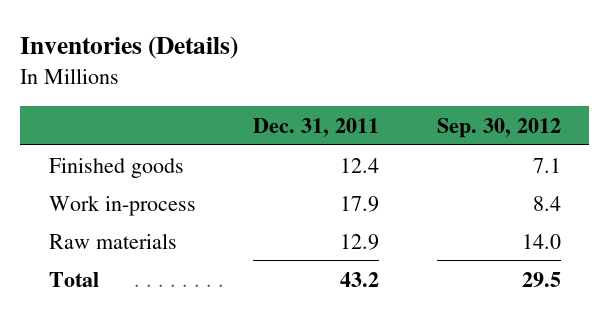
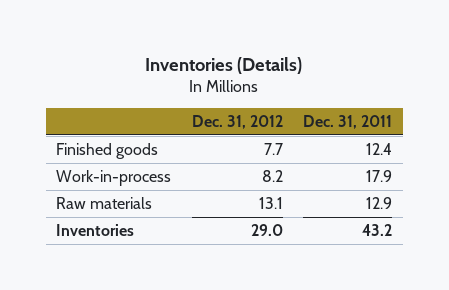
[436,117,561,138] Sep. 30, 2012 -> none
none -> [191,115,283,130] Dec. 31, 2012
[48,194,196,216] Work in-process -> [56,169,172,186] Work-in-process
[48,271,99,287] Total -> [56,223,135,236] Inventories

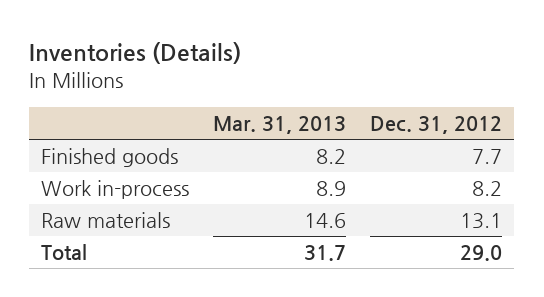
[303,115,393,130] Dec. 31, 2011 -> none
none -> [213,116,347,135] Mar. 31, 2013
[56,169,172,186] Work-in-process -> [41,180,190,200] Work in-process
[56,223,135,236] Inventories -> [41,244,88,261] Total

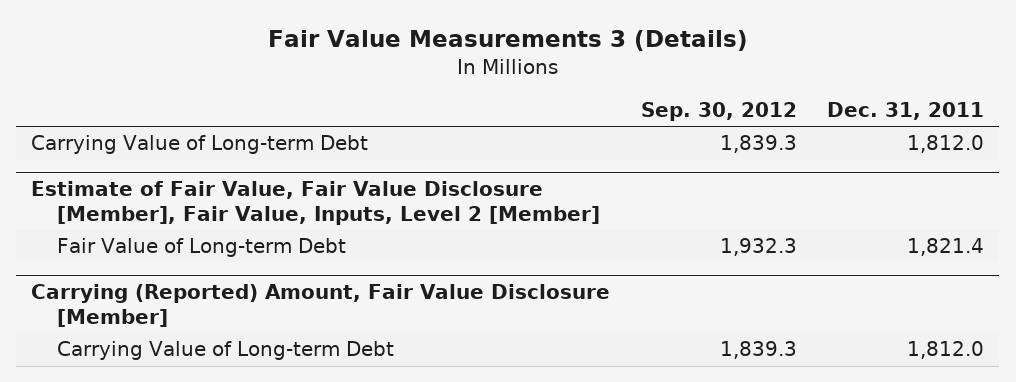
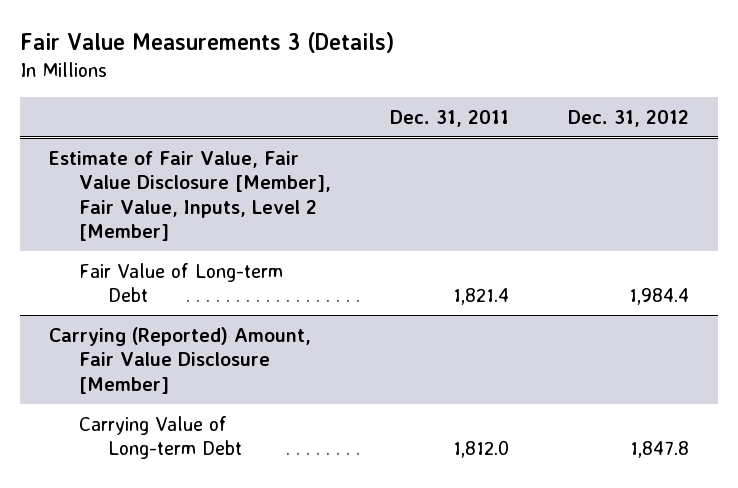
[640,102,797,122] Sep. 30, 2012 -> none
none -> [567,109,689,127] Dec. 31, 2012
[31,135,369,155] Carrying Value of Long-term Debt -> none

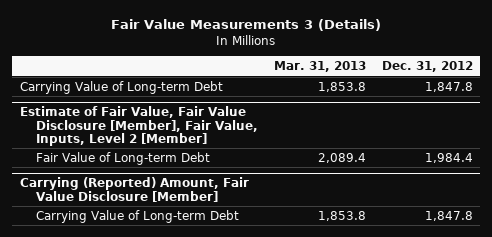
[389,109,509,127] Dec. 31, 2011 -> none
none -> [273,61,366,73] Mar. 31, 2013
none -> [19,80,223,94] Carrying Value of Long-term Debt

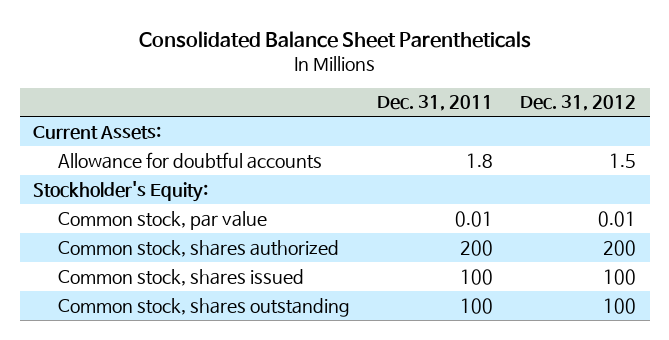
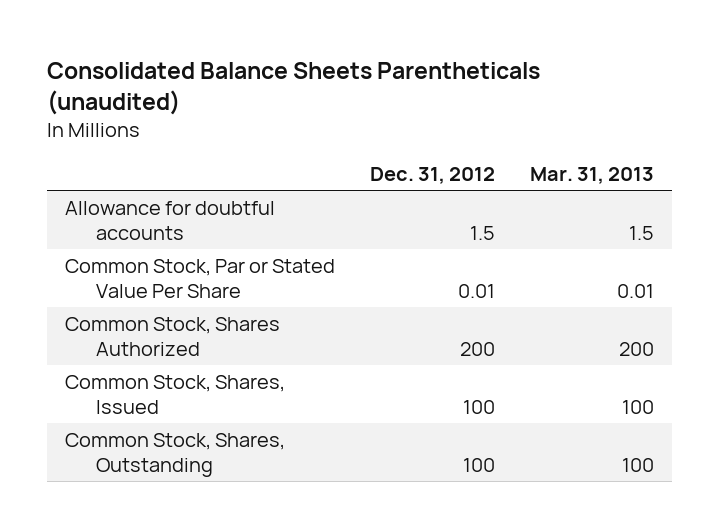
[138,30,531,48] Consolidated Balance Sheet Parentheticals -> [47,61,541,115] Consolidated Balance Sheets Parentheticals (unaudited)
[376,95,493,112] Dec. 31, 2011 -> none
none -> [530,166,655,184] Mar. 31, 2013
[33,125,162,140] Current Assets: -> none
[33,180,209,202] Stockholder's Equity: -> none
[57,210,267,230] Common stock, par value -> [64,258,335,298] Common Stock, Par or Stated Value Per Share
[57,239,339,257] Common stock, shares authorized -> [64,316,280,356] Common Stock, Shares Authorized
[57,268,304,286] Common stock, shares issued -> [64,374,285,414] Common Stock, Shares, Issued
[57,297,350,317] Common stock, shares outstanding -> [64,432,285,477] Common Stock, Shares, Outstanding

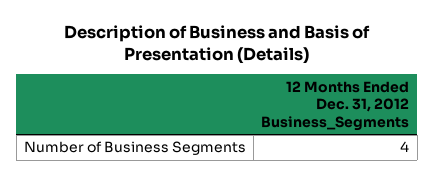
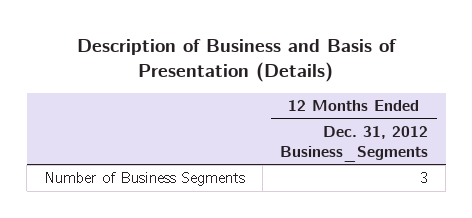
[400,141,410,153] 4 -> [420,172,429,184] 3

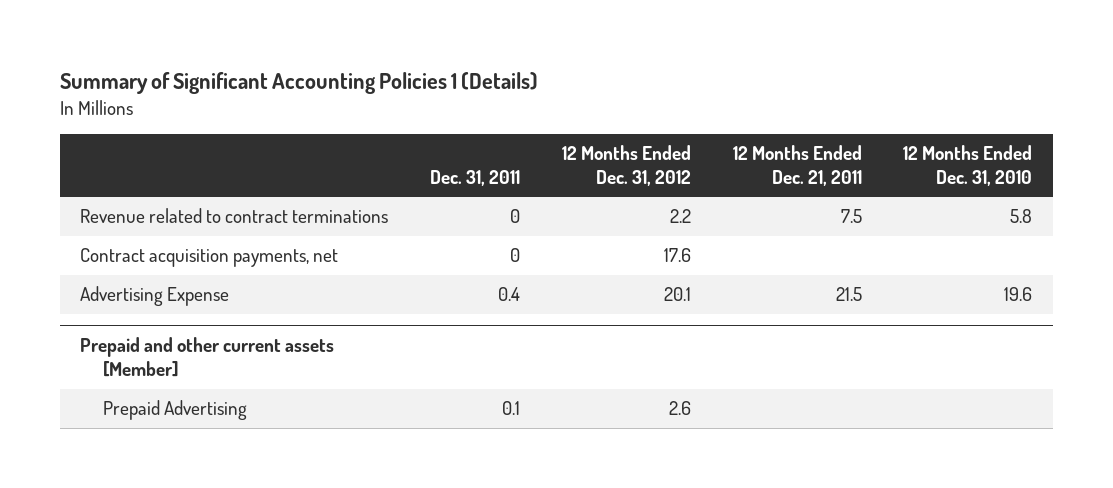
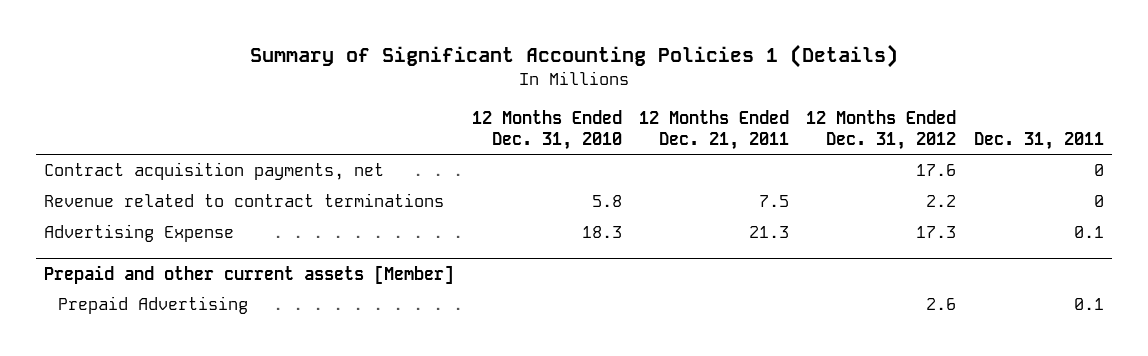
[80,208,389,224] Revenue related to contract terminations -> [44,193,445,208] Revenue related to contract terminations
[498,287,521,302] 0.4 -> [1073,226,1104,239] 0.1
[663,287,691,302] 20.1 -> [916,226,957,239] 17.3
[835,287,862,302] 21.5 -> [748,226,789,239] 21.3
[1004,287,1033,302] 19.6 -> [581,226,622,239] 18.3

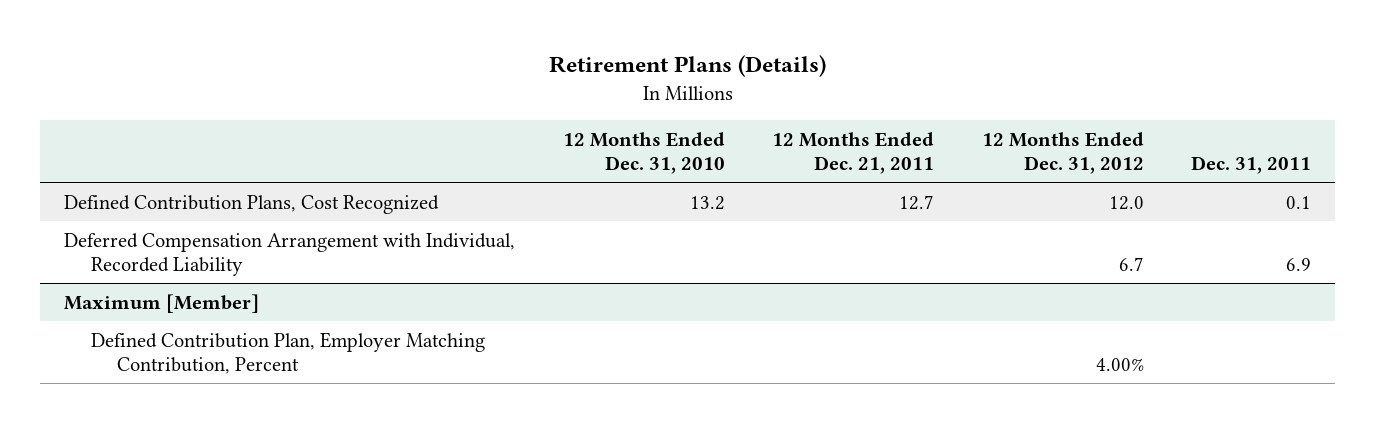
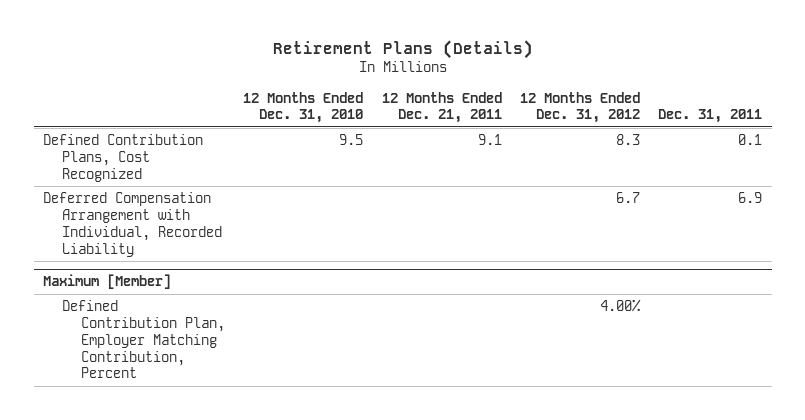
[689,195,725,210] 13.2 -> [339,133,364,145] 9.5
[899,194,935,210] 12.7 -> [477,133,502,145] 9.1
[1108,195,1144,210] 12.0 -> [615,133,640,145] 8.3

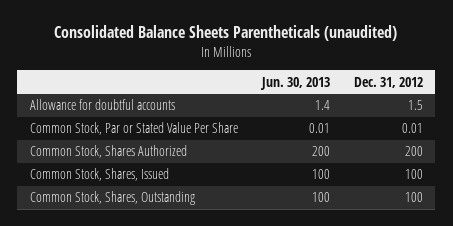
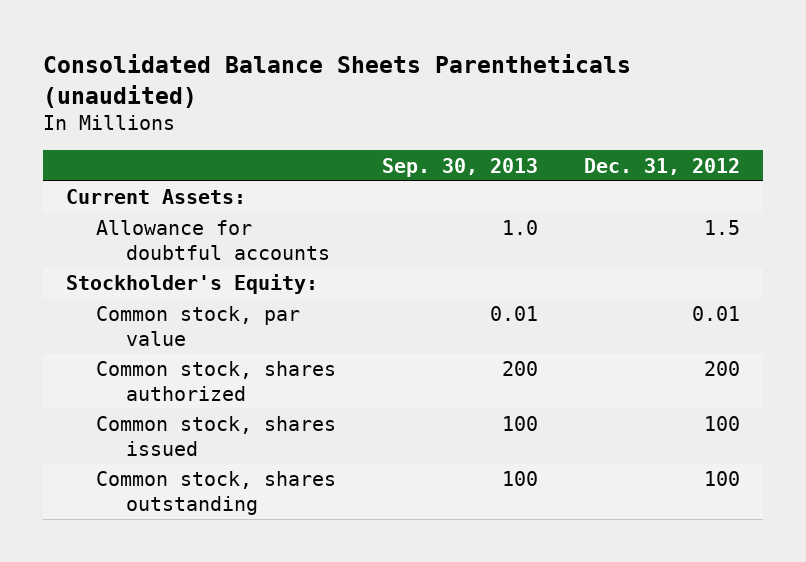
[259,76,330,90] Jun. 30, 2013 -> none
none -> [381,157,538,177] Sep. 30, 2013
none -> [65,189,246,205] Current Assets:
none -> [65,274,318,295] Stockholder's Equity:
[29,122,238,136] Common Stock, Par or Stated Value Per Share -> [95,306,300,346] Common stock, par value
[29,145,187,159] Common Stock, Shares Authorized -> [95,361,336,401] Common stock, shares authorized
[29,168,169,182] Common Stock, Shares, Issued -> [95,416,336,456] Common stock, shares issued
[29,191,195,206] Common Stock, Shares, Outstanding -> [95,471,336,515] Common stock, shares outstanding

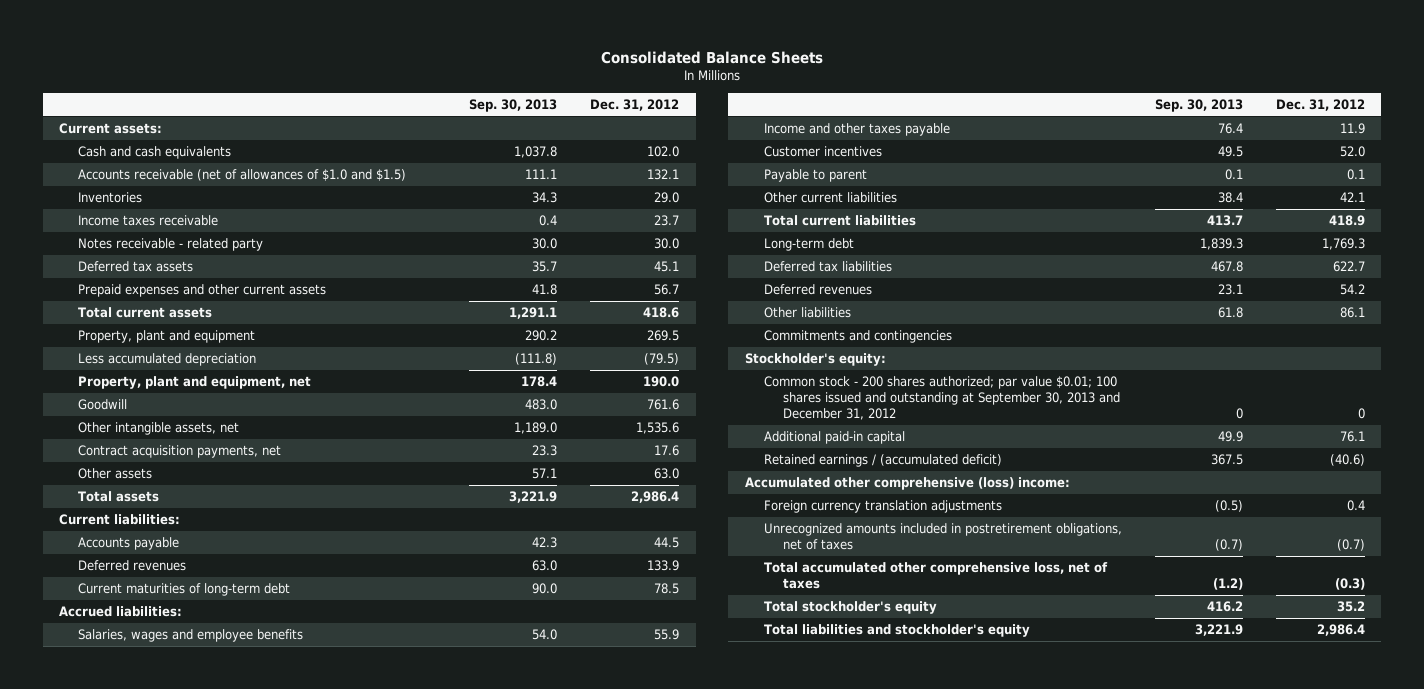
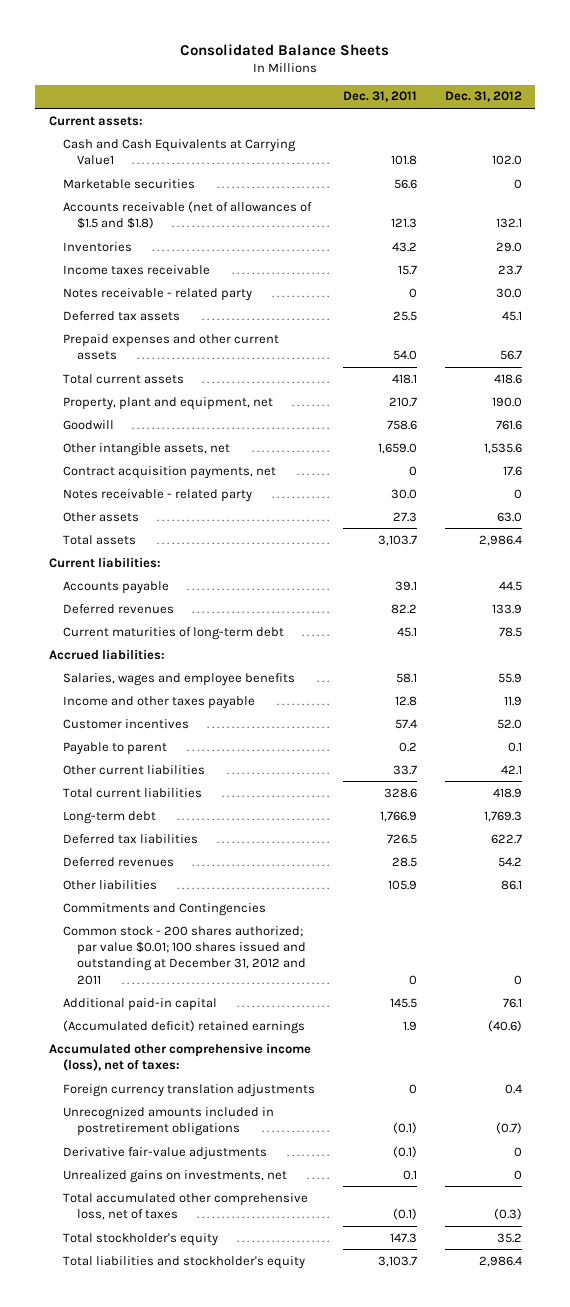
[469,99,558,113] Sep. 30, 2013 -> none
none -> [342,91,417,103] Dec. 31, 2011
[78,146,232,160] Cash and cash equivalents -> [62,138,296,165] Cash and Cash Equivalents at Carrying Value1
none -> [62,178,195,189] Marketable securities
[78,169,407,182] Accounts receivable (net of allowances of $1.0 and $1.5) -> [62,200,312,229] Accounts receivable (net of allowances of $1.5 and $1.8)
[78,330,256,344] Property, plant and equipment -> none
[78,353,257,367] Less accumulated depreciation -> none
none -> [62,488,252,502] Notes receivable - related party
[744,353,886,367] Stockholder's equity: -> none
[763,330,952,344] Commitments and contingencies -> [62,902,266,916] Commitments and Contingencies
[763,376,1120,421] Common stock - 200 shares authorized; par value $0.01; 100 shares issued and outstanding at September 30, 2013 and December 31, 2012 -> [62,925,307,985] Common stock - 200 shares authorized; par value $0.01; 100 shares issued and outstanding at December 31, 2012 and 2011
[763,454,1002,468] Retained earnings / (accumulated deficit) -> [62,1019,305,1034] (Accumulated deficit) retained earnings
[744,477,1070,491] Accumulated other comprehensive (loss) income: -> [48,1042,311,1071] Accumulated other comprehensive income (loss), net of taxes:
[763,523,1122,551] Unrecognized amounts included in postretirement obligations, net of taxes -> [62,1106,274,1136] Unrecognized amounts included in postretirement obligations
none -> [62,1146,267,1160] Derivative fair-value adjustments
none -> [62,1169,287,1183] Unrealized gains on investments, net

